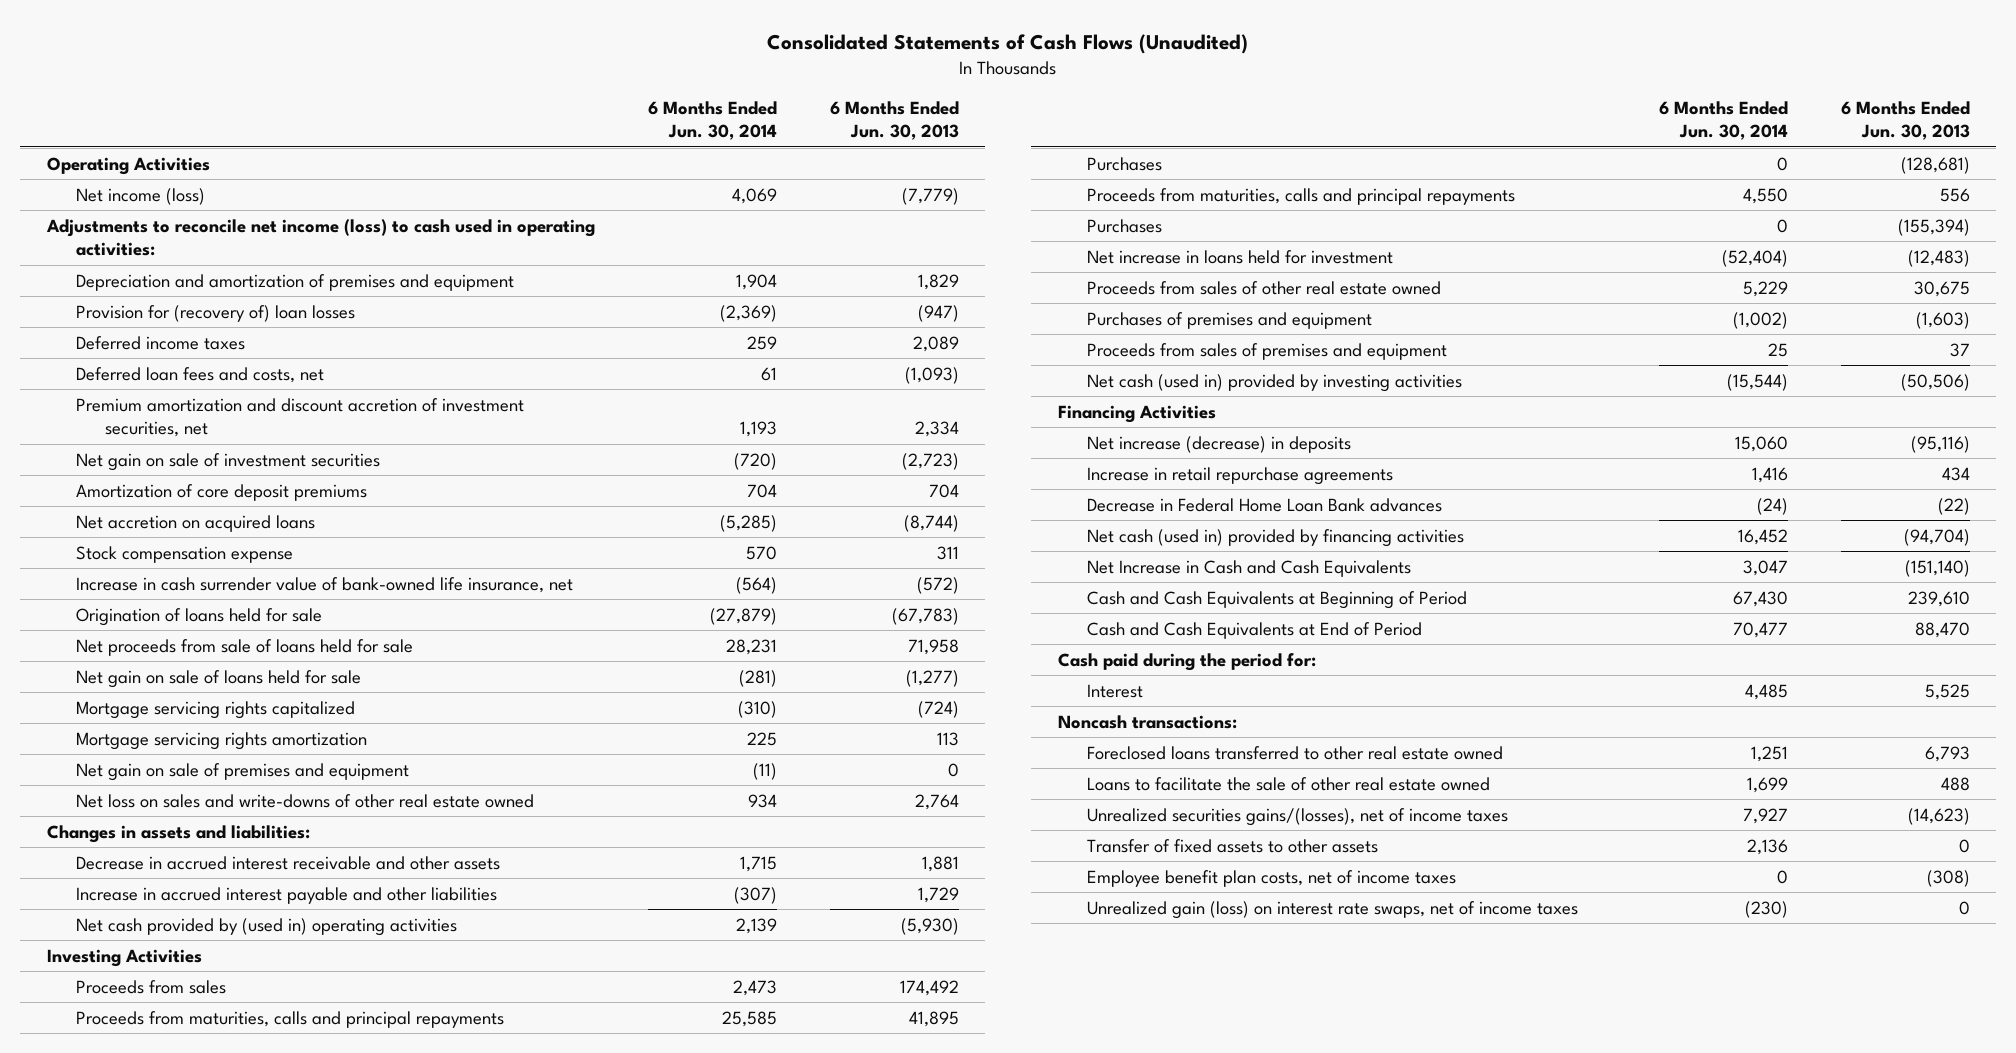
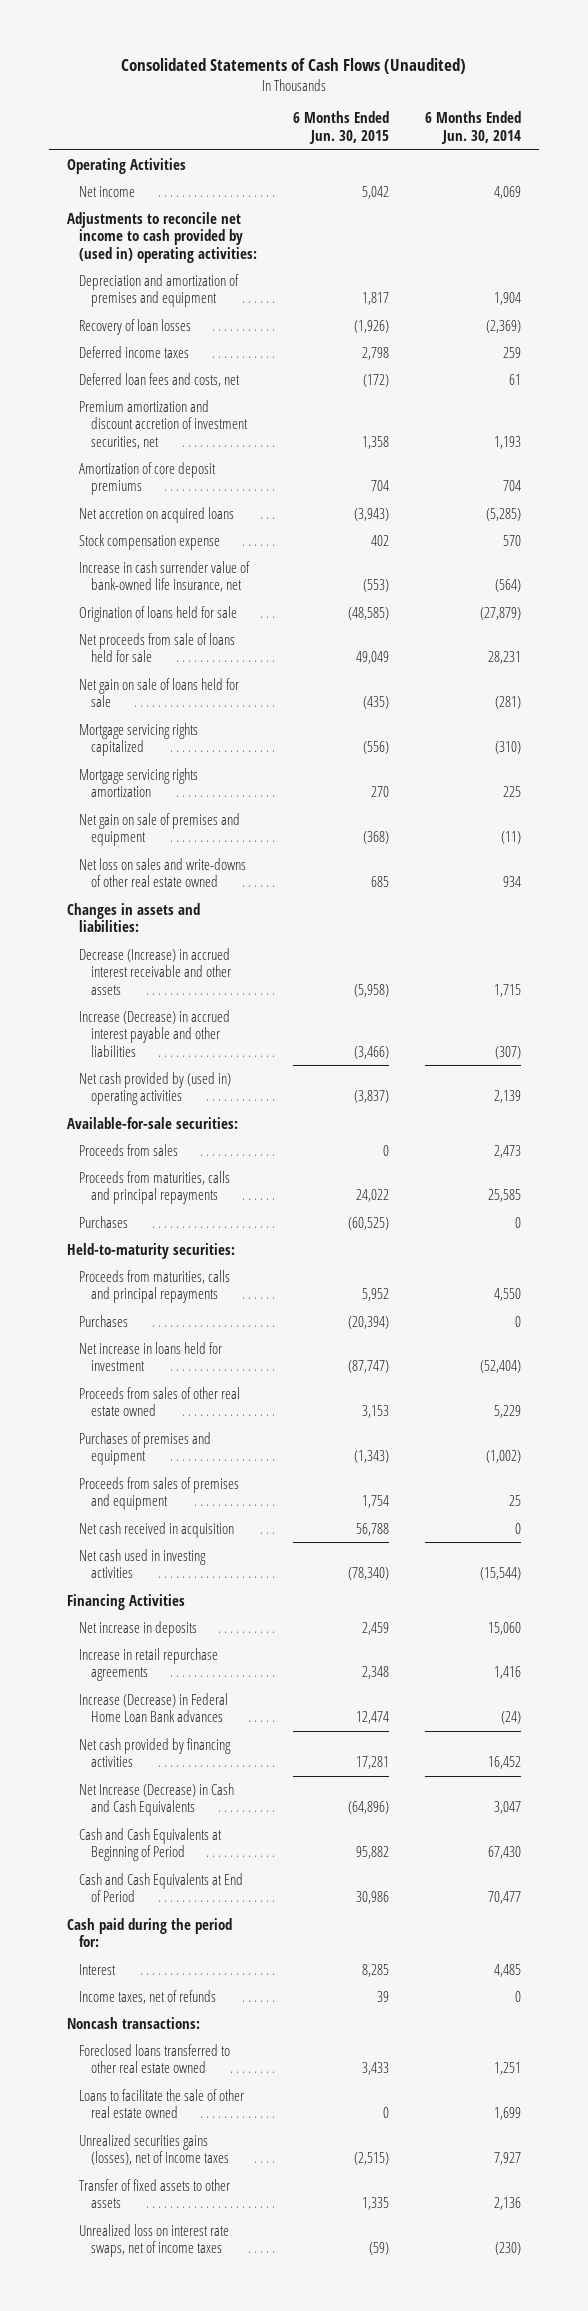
[829,100,959,141] 6 Months Ended Jun. 30, 2013 -> none
none -> [293,111,390,145] 6 Months Ended Jun. 30, 2015
[75,187,205,205] Net income (loss) -> [78,185,135,197] Net income
[45,218,595,256] Adjustments to reconcile net income (loss) to cash used in operating activities: -> [67,211,257,263] Adjustments to reconcile net income to cash provided by (used in) operating activities:
[75,304,355,322] Provision for (recovery of) loan losses -> [78,318,191,335] Recovery of loan losses
[75,452,380,471] Net gain on sale of investment securities -> none
[75,855,500,870] Decrease in accrued interest receivable and other assets -> [78,947,231,995] Decrease (Increase) in accrued interest receivable and other assets
[75,886,497,904] Increase in accrued interest payable and other liabilities -> [78,1009,230,1057] Increase (Decrease) in accrued interest payable and other liabilities
[46,948,202,967] Investing Activities -> none
none -> [67,1116,239,1129] Available-for-sale securities:
none -> [67,1242,236,1259] Held-to-maturity securities:
none -> [78,1521,234,1538] Net cash received in acquisition
[1086,373,1462,392] Net cash (used in) provided by investing activities -> [78,1548,206,1579] Net cash used in investing activities
[1086,435,1351,453] Net increase (decrease) in deposits -> [78,1620,197,1637] Net increase in deposits
[1086,497,1442,512] Decrease in Federal Home Loan Bank advances -> [78,1692,228,1723] Increase (Decrease) in Federal Home Loan Bank advances
[1086,528,1464,547] Net cash (used in) provided by financing activities -> [78,1737,231,1768] Net cash provided by financing activities
[1086,559,1411,577] Net Increase in Cash and Cash Equivalents -> [78,1782,234,1817] Net Increase (Decrease) in Cash and Cash Equivalents
none -> [78,1989,216,2004] Income taxes, net of refunds
[1086,807,1508,826] Unrealized securities gains/(losses), net of income taxes -> [78,2133,229,2166] Unrealized securities gains (losses), net of income taxes
[1086,869,1456,887] Employee benefit plan costs, net of income taxes -> none
[1086,900,1578,919] Unrealized gain (loss) on interest rate swaps, net of income taxes -> [78,2223,229,2258] Unrealized loss on interest rate swaps, net of income taxes

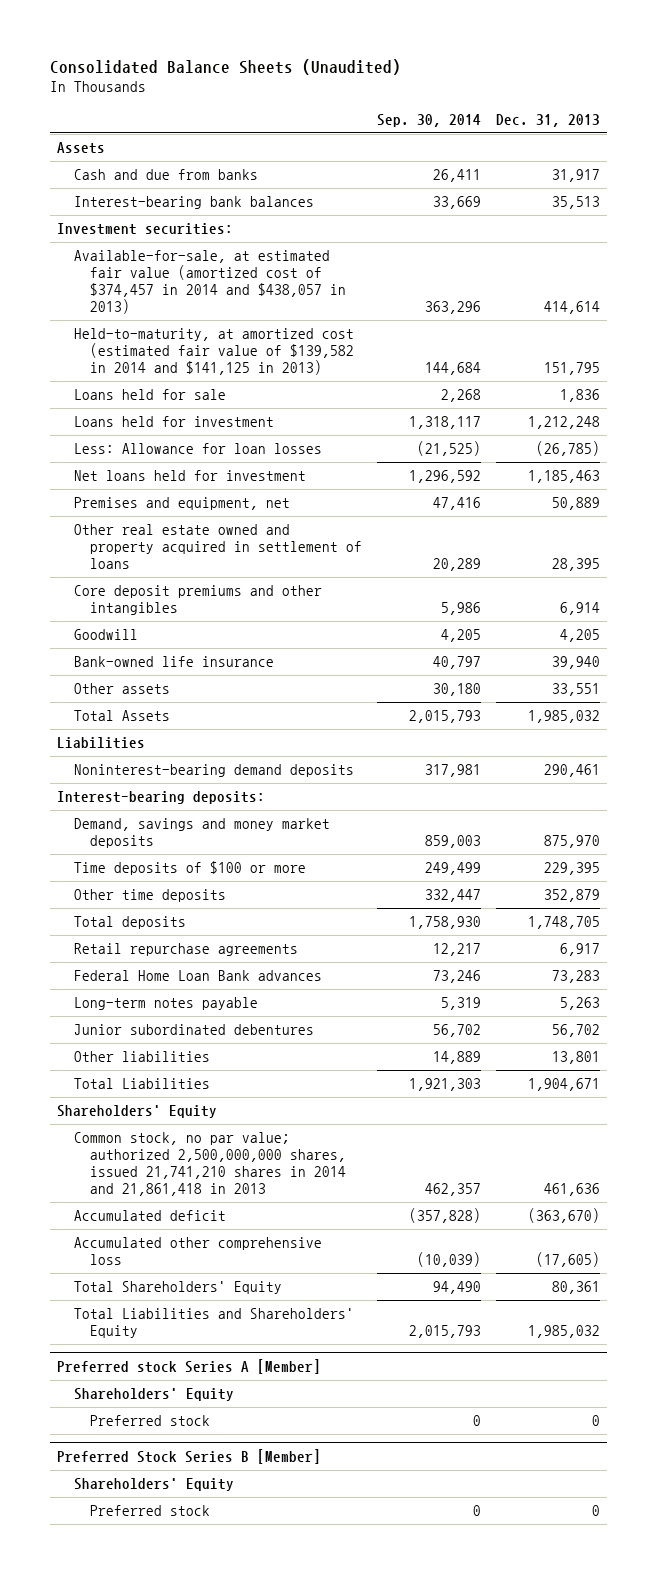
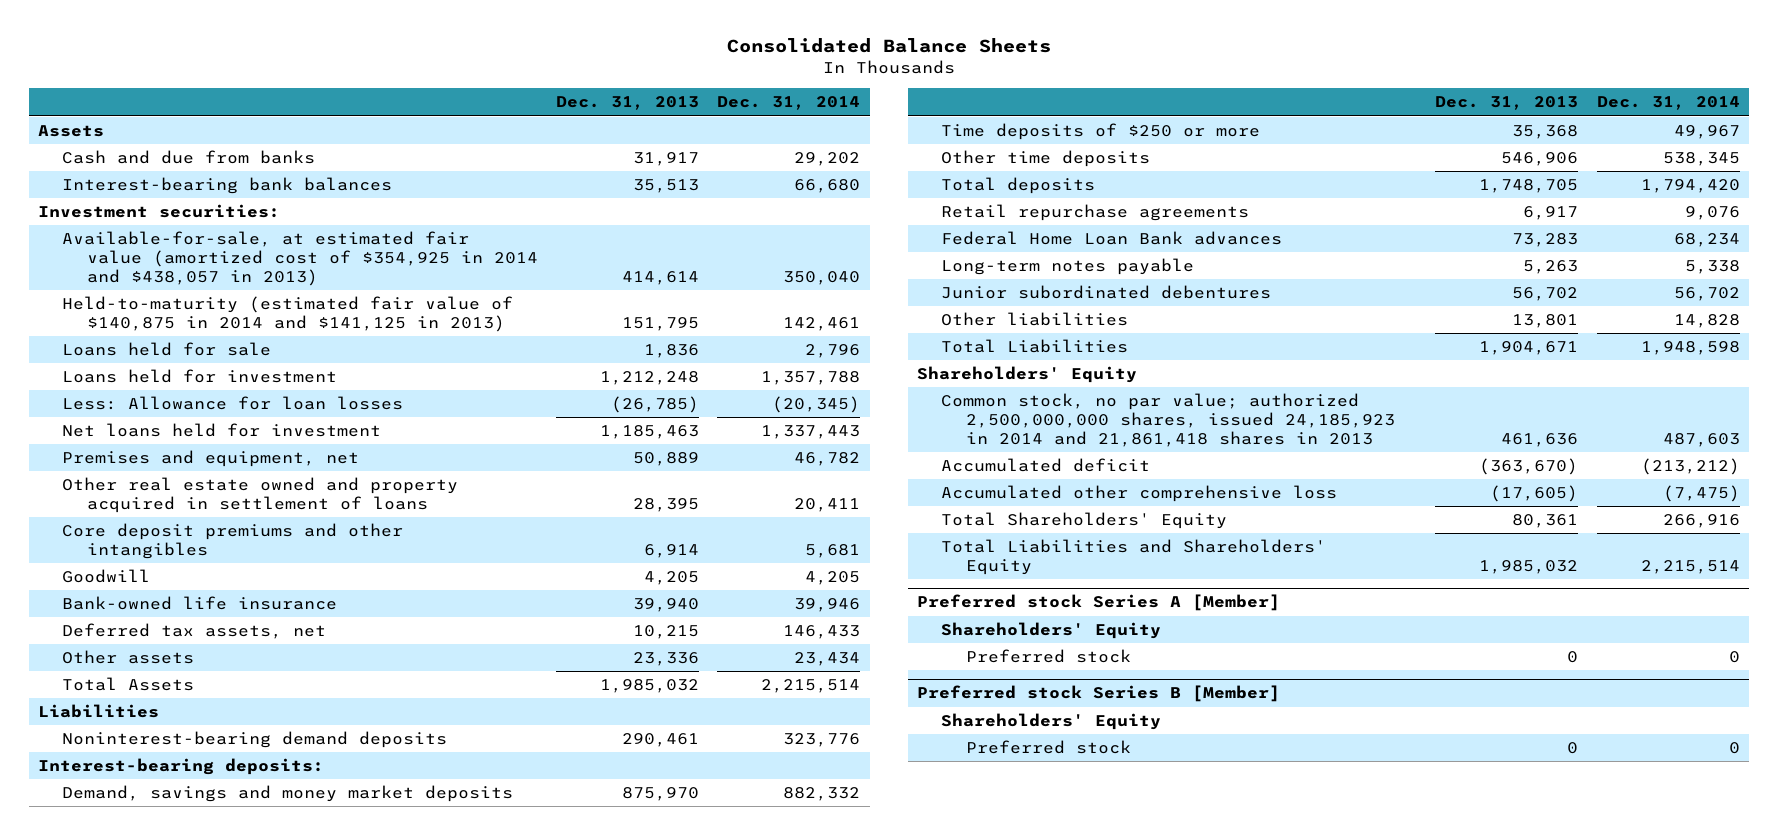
[49,58,401,75] Consolidated Balance Sheets (Unaudited) -> [726,38,1051,54] Consolidated Balance Sheets
[376,113,481,127] Sep. 30, 2014 -> none
none -> [717,96,861,111] Dec. 31, 2014
[73,250,346,315] Available-for-sale, at estimated fair value (amortized cost of $374,457 in 2014 and $438,057 in 2013) -> [62,231,538,286] Available-for-sale, at estimated fair value (amortized cost of $354,925 in 2014 and $438,057 in 2013)
[73,328,354,376] Held-to-maturity, at amortized cost (estimated fair value of $139,582 in 2014 and $141,125 in 2013) -> [62,296,514,332] Held-to-maturity (estimated fair value of $140,875 in 2014 and $141,125 in 2013)
none -> [62,623,327,640] Deferred tax assets, net
[551,683,600,697] 33,551 -> [633,652,700,667] 23,336
[73,861,306,876] Time deposits of $100 or more -> [941,123,1261,141] Time deposits of $250 or more
[543,862,600,876] 229,395 -> [1512,125,1579,140] 35,368
[543,889,600,903] 352,879 -> [1501,152,1579,167] 546,906
[73,1132,346,1197] Common stock, no par value; authorized 2,500,000,000 shares, issued 21,741,210 shares in 2014 and 21,861,418 in 2013 -> [941,393,1395,447] Common stock, no par value; authorized 2,500,000,000 shares, issued 24,185,923 in 2014 and 21,861,418 shares in 2013
[57,1448,322,1464] Preferred Stock Series B [Member] -> [917,685,1281,703] Preferred stock Series B [Member]

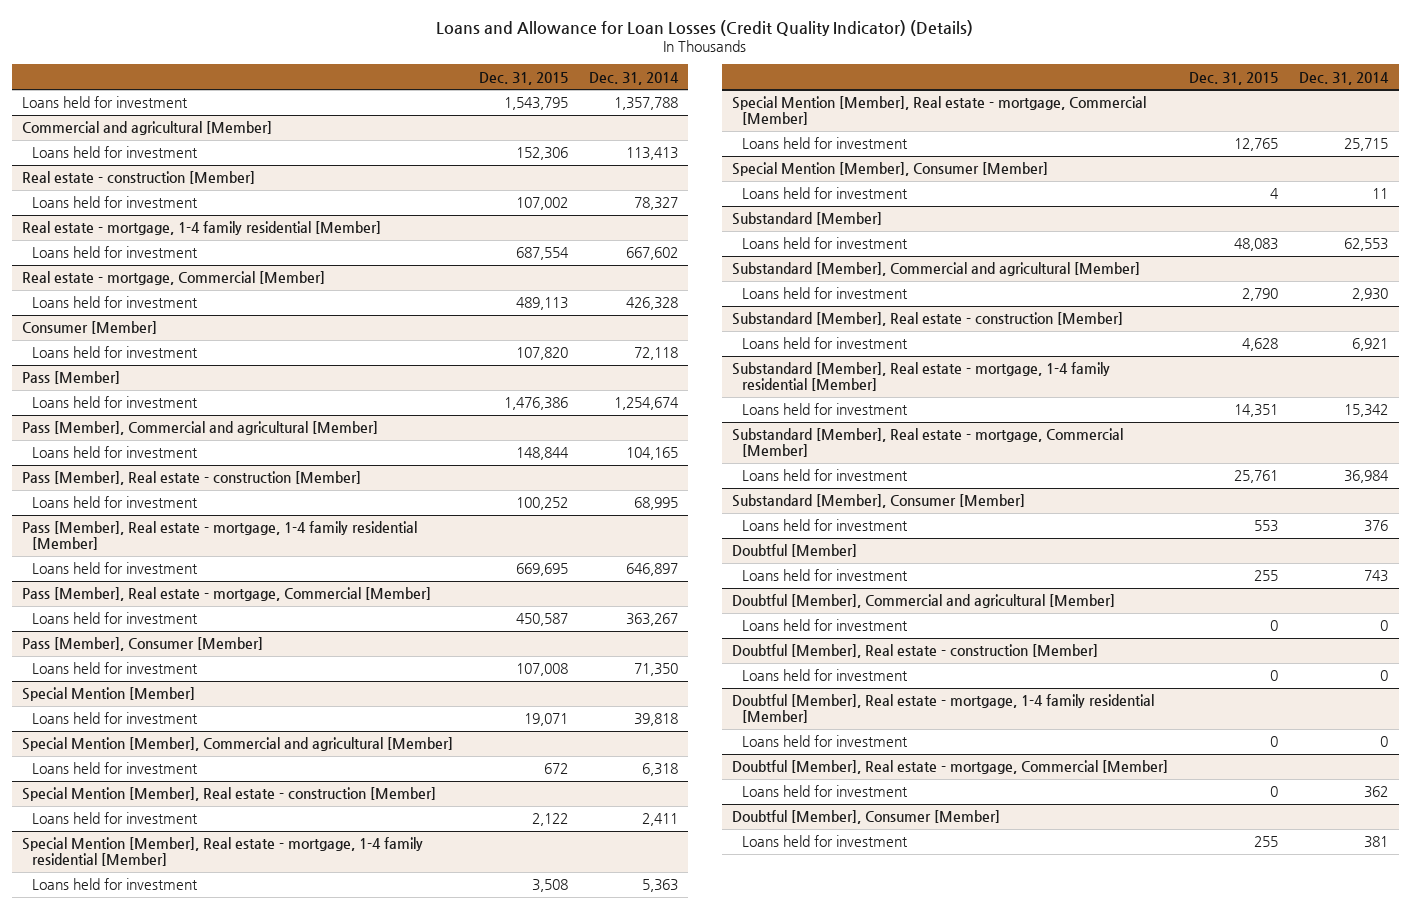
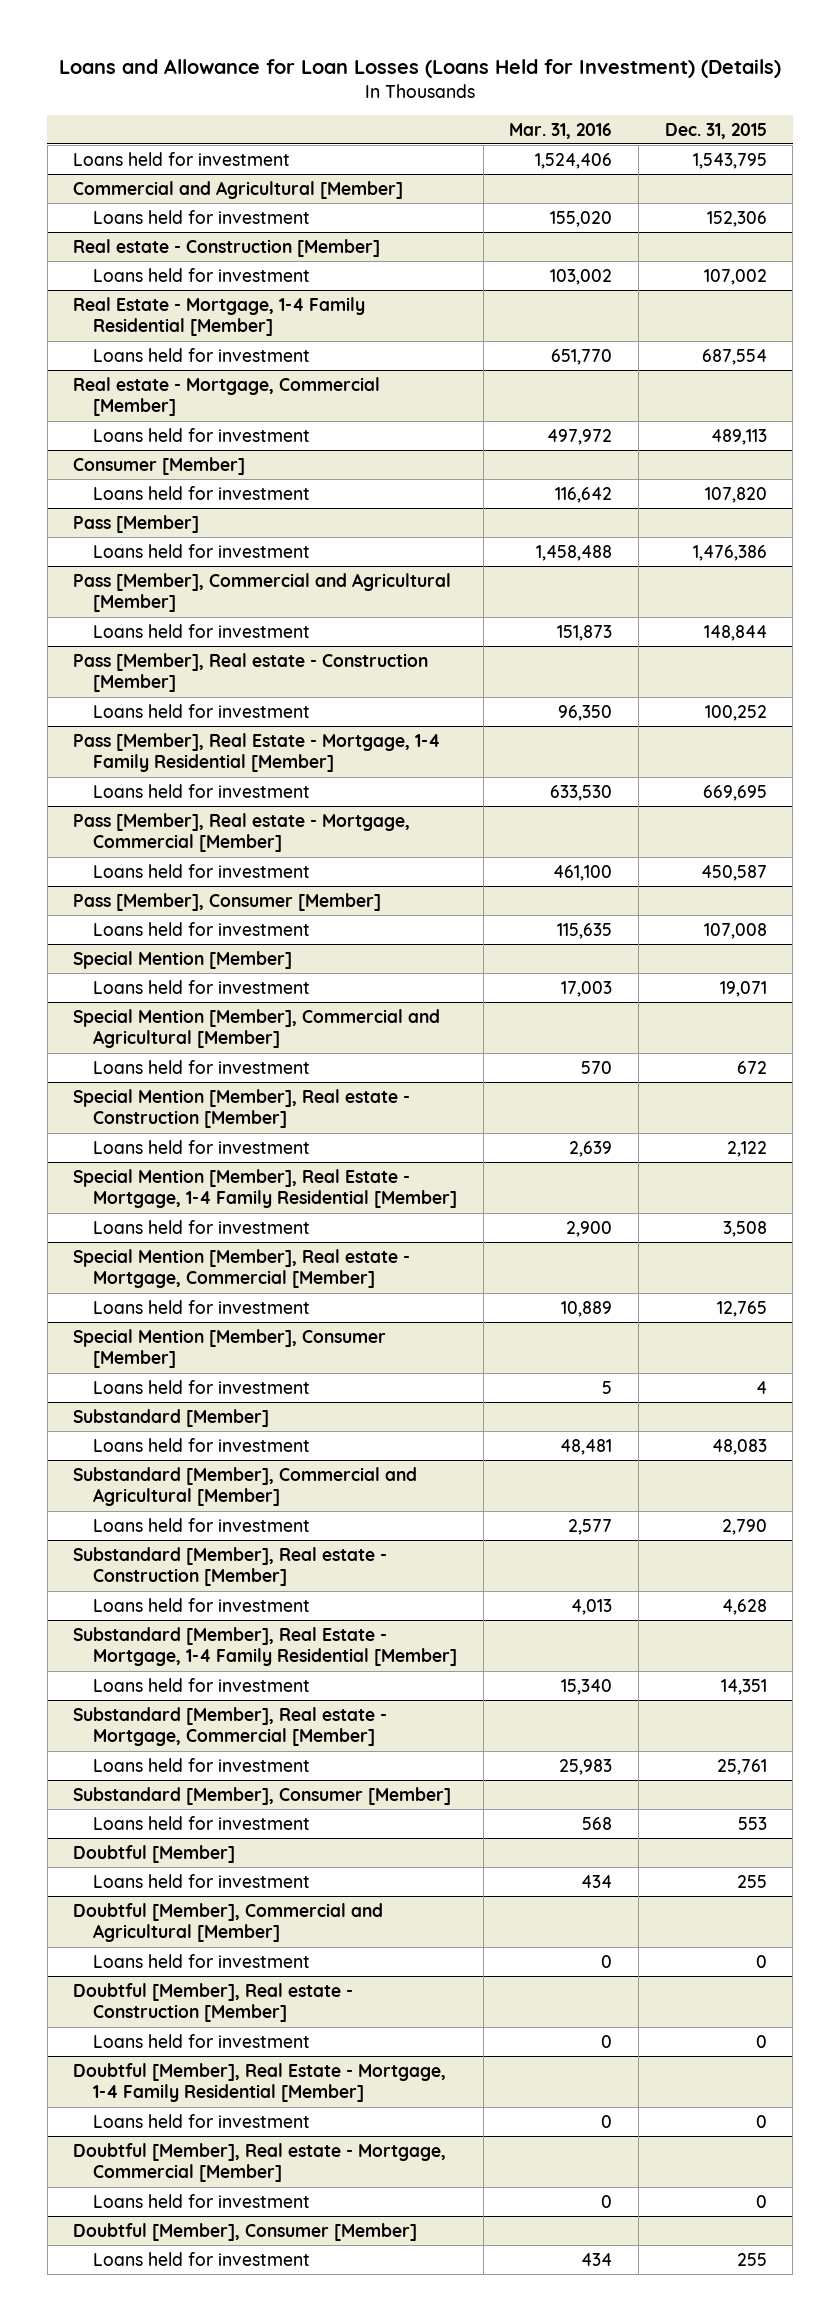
[436,19,974,36] Loans and Allowance for Loan Losses (Credit Quality Indicator) (Details) -> [58,59,781,79] Loans and Allowance for Loan Losses (Loans Held for Investment) (Details)
[588,71,679,85] Dec. 31, 2014 -> none
none -> [509,122,613,139] Mar. 31, 2016
[21,121,272,136] Commercial and agricultural [Member] -> [73,180,404,199] Commercial and Agricultural [Member]
[21,171,255,185] Real estate - construction [Member] -> [73,238,381,257] Real estate - Construction [Member]
[21,221,381,236] Real estate - mortgage, 1-4 family residential [Member] -> [73,296,366,337] Real Estate - Mortgage, 1-4 Family Residential [Member]
[21,271,325,286] Real estate - mortgage, Commercial [Member] -> [73,376,381,417] Real estate - Mortgage, Commercial [Member]
[21,421,378,436] Pass [Member], Commercial and agricultural [Member] -> [73,572,452,613] Pass [Member], Commercial and Agricultural [Member]
[21,471,361,486] Pass [Member], Real estate - construction [Member] -> [73,652,429,693] Pass [Member], Real estate - Construction [Member]
[21,521,417,551] Pass [Member], Real estate - mortgage, 1-4 family residential [Member] -> [73,732,441,773] Pass [Member], Real Estate - Mortgage, 1-4 Family Residential [Member]
[21,587,431,602] Pass [Member], Real estate - mortgage, Commercial [Member] -> [73,812,411,853] Pass [Member], Real estate - Mortgage, Commercial [Member]
[21,737,453,752] Special Mention [Member], Commercial and agricultural [Member] -> [73,1008,441,1049] Special Mention [Member], Commercial and Agricultural [Member]
[21,787,436,802] Special Mention [Member], Real estate - construction [Member] -> [73,1088,411,1129] Special Mention [Member], Real estate - Construction [Member]
[21,837,423,867] Special Mention [Member], Real estate - mortgage, 1-4 family residential [Member] -> [73,1168,458,1209] Special Mention [Member], Real Estate - Mortgage, 1-4 Family Residential [Member]
[732,96,1147,126] Special Mention [Member], Real estate - mortgage, Commercial [Member] -> [73,1248,411,1289] Special Mention [Member], Real estate - Mortgage, Commercial [Member]
[732,262,1141,277] Substandard [Member], Commercial and agricultural [Member] -> [73,1466,418,1507] Substandard [Member], Commercial and Agricultural [Member]
[732,312,1124,327] Substandard [Member], Real estate - construction [Member] -> [73,1546,388,1587] Substandard [Member], Real estate - Construction [Member]
[732,362,1111,392] Substandard [Member], Real estate - mortgage, 1-4 family residential [Member] -> [73,1626,458,1667] Substandard [Member], Real Estate - Mortgage, 1-4 Family Residential [Member]
[732,428,1124,458] Substandard [Member], Real estate - mortgage, Commercial [Member] -> [73,1706,388,1747] Substandard [Member], Real estate - Mortgage, Commercial [Member]
[732,594,1116,609] Doubtful [Member], Commercial and agricultural [Member] -> [73,1902,384,1943] Doubtful [Member], Commercial and Agricultural [Member]
[732,644,1099,659] Doubtful [Member], Real estate - construction [Member] -> [73,1982,354,2023] Doubtful [Member], Real estate - Construction [Member]
[732,694,1155,724] Doubtful [Member], Real estate - mortgage, 1-4 family residential [Member] -> [73,2062,447,2103] Doubtful [Member], Real Estate - Mortgage, 1-4 Family Residential [Member]
[732,760,1169,775] Doubtful [Member], Real estate - mortgage, Commercial [Member] -> [73,2142,447,2183] Doubtful [Member], Real estate - Mortgage, Commercial [Member]

